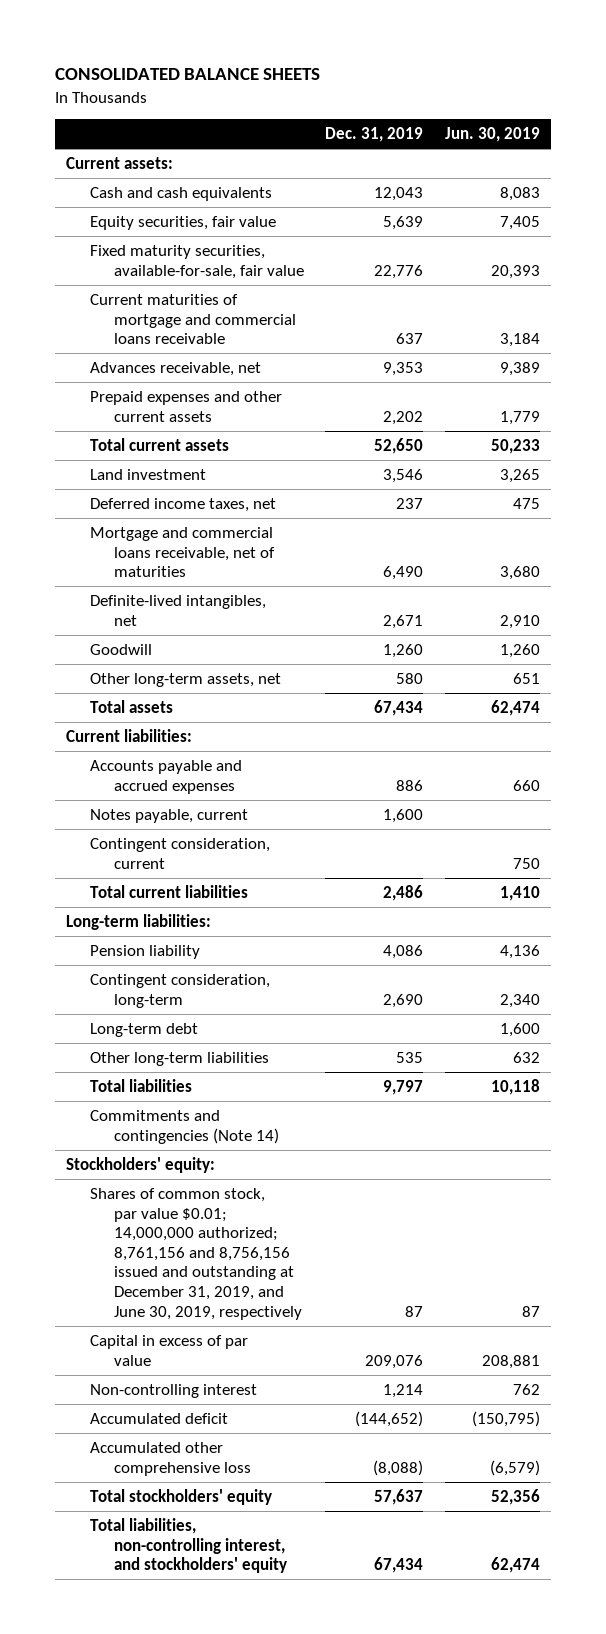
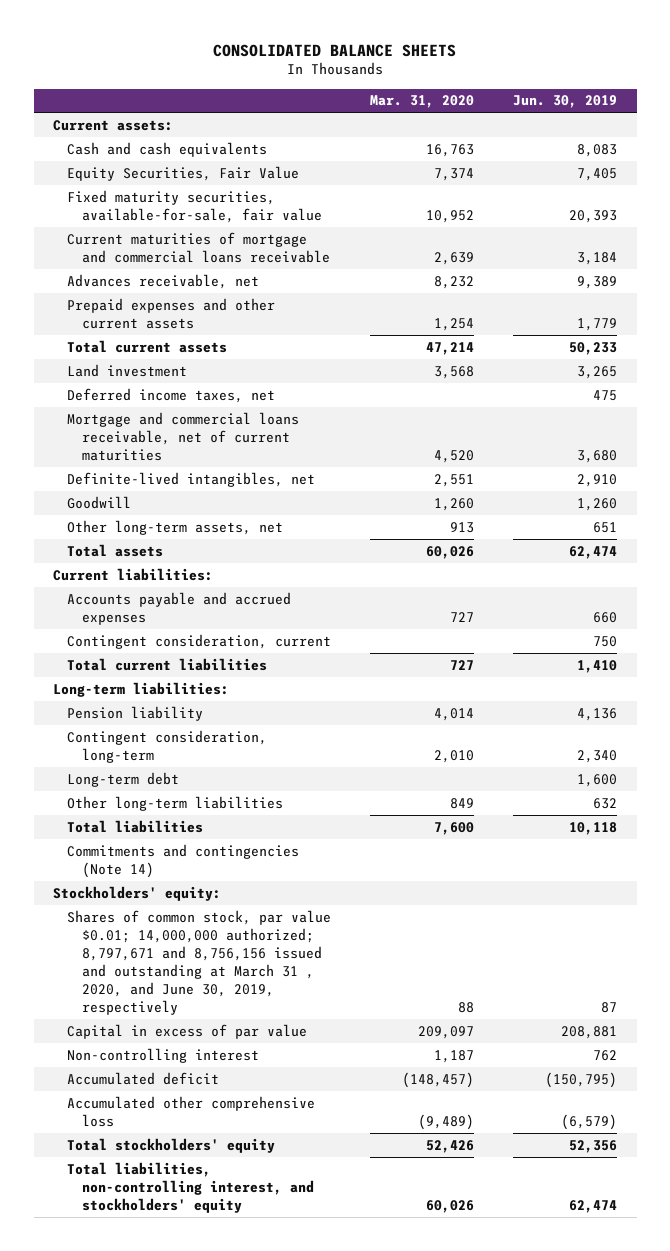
[325,126,424,142] Dec. 31, 2019 -> none
none -> [370,95,475,109] Mar. 31, 2020
[89,215,276,230] Equity securities, fair value -> [67,165,300,181] Equity Securities, Fair Value
[89,526,275,578] Mortgage and commercial loans receivable, net of maturities -> [67,411,300,461] Mortgage and commercial loans receivable, net of current maturities
[89,808,248,823] Notes payable, current -> none
[89,1187,302,1320] Shares of common stock, par value $0.01; 14,000,000 authorized; 8,761,156 and 8,756,156 issued and outstanding at December 31, 2019, and June 30, 2019, respectively -> [67,909,332,1015] Shares of common stock, par value $0.01; 14,000,000 authorized; 8,797,671 and 8,756,156 issued and outstanding at March 31 , 2020, and June 30, 2019, respectively

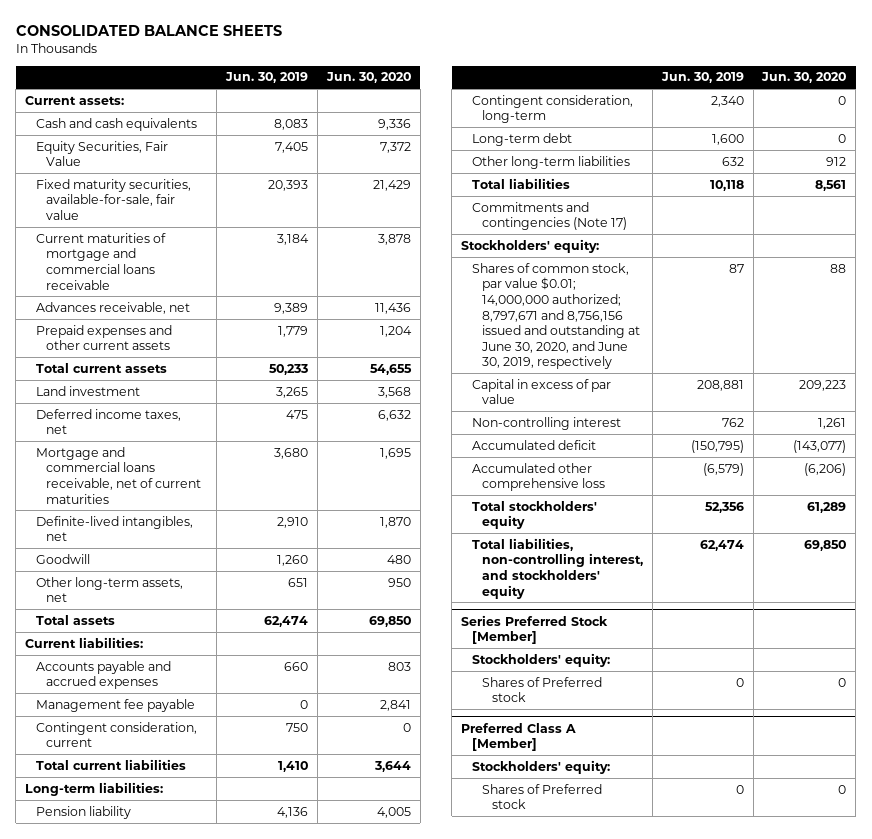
[370,95,475,109] Mar. 31, 2020 -> none
none -> [325,72,411,84] Jun. 30, 2020
none -> [35,698,195,712] Management fee payable
[67,843,300,878] Commitments and contingencies (Note 14) -> [471,201,627,231] Commitments and contingencies (Note 17)
[67,909,332,1015] Shares of common stock, par value $0.01; 14,000,000 authorized; 8,797,671 and 8,756,156 issued and outstanding at March 31 , 2020, and June 30, 2019, respectively -> [471,262,640,370] Shares of common stock, par value $0.01; 14,000,000 authorized; 8,797,671 and 8,756,156 issued and outstanding at June 30, 2020, and June 30, 2019, respectively
none -> [461,614,609,645] Series Preferred Stock [Member]
none -> [471,652,610,667] Stockholders' equity:
none -> [481,676,602,703] Shares of Preferred stock
none -> [461,722,577,752] Preferred Class A [Member]
none -> [471,759,610,774] Stockholders' equity:
none -> [481,783,602,810] Shares of Preferred stock

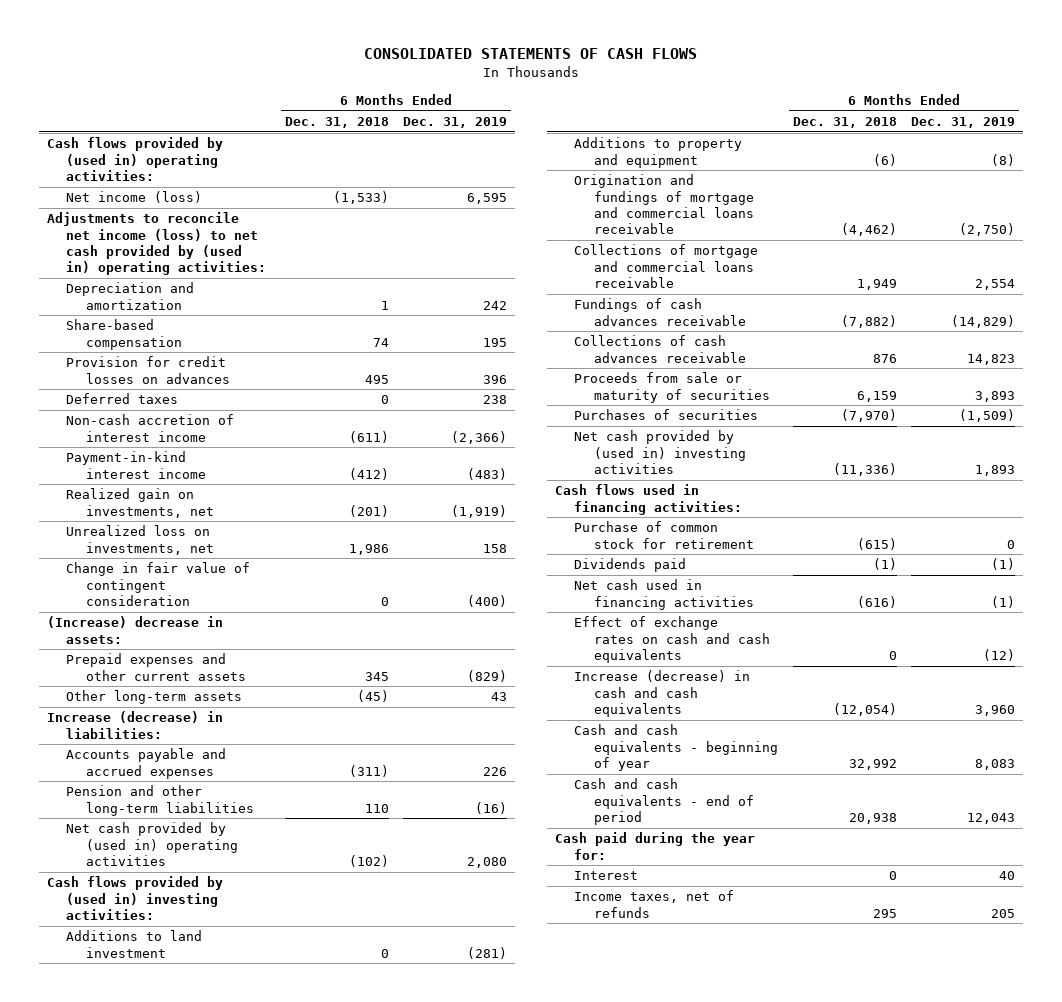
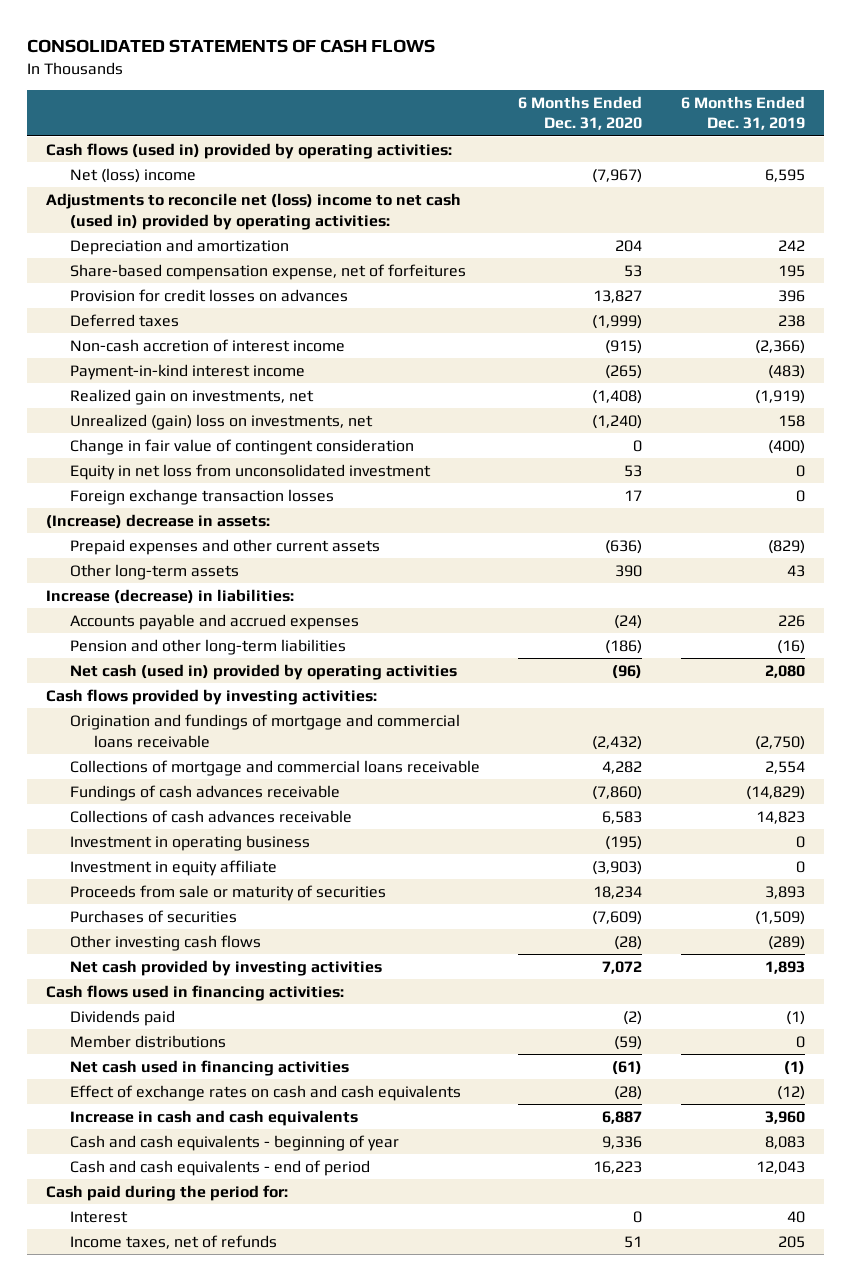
[284,116,389,128] Dec. 31, 2018 -> none
none -> [518,95,643,131] 6 Months Ended Dec. 31, 2020
[46,137,223,181] Cash flows provided by (used in) operating activities: -> [45,142,452,159] Cash flows (used in) provided by operating activities:
[66,191,203,204] Net income (loss) -> [70,167,197,183] Net (loss) income
[46,212,267,276] Adjustments to reconcile net income (loss) to net cash provided by (used in) operating activities: -> [45,192,461,230] Adjustments to reconcile net (loss) income to net cash (used in) provided by operating activities:
[66,319,182,350] Share-based compensation -> [70,263,467,280] Share-based compensation expense, net of forfeitures
[66,525,214,555] Unrealized loss on investments, net -> [70,413,374,430] Unrealized (gain) loss on investments, net
none -> [70,463,432,480] Equity in net loss from unconsolidated investment
none -> [70,488,335,505] Foreign exchange transaction losses
[66,930,203,958] Additions to land investment -> none
[574,137,743,168] Additions to property and equipment -> none
[66,822,238,866] Net cash provided by (used in) operating activities -> [70,663,458,680] Net cash (used in) provided by operating activities
[46,876,223,920] Cash flows provided by (used in) investing activities: -> [45,688,377,705] Cash flows provided by investing activities:
none -> [70,834,311,851] Investment in operating business
none -> [70,859,278,876] Investment in equity affiliate
none -> [70,934,262,951] Other investing cash flows
[574,430,746,474] Net cash provided by (used in) investing activities -> [70,959,383,976] Net cash provided by investing activities
[574,521,754,549] Purchase of common stock for retirement -> none
none -> [70,1034,227,1048] Member distributions
[574,670,751,717] Increase (decrease) in cash and cash equivalents -> [70,1109,359,1126] Increase in cash and cash equivalents
[554,832,755,860] Cash paid during the year for: -> [45,1184,288,1201] Cash paid during the period for:

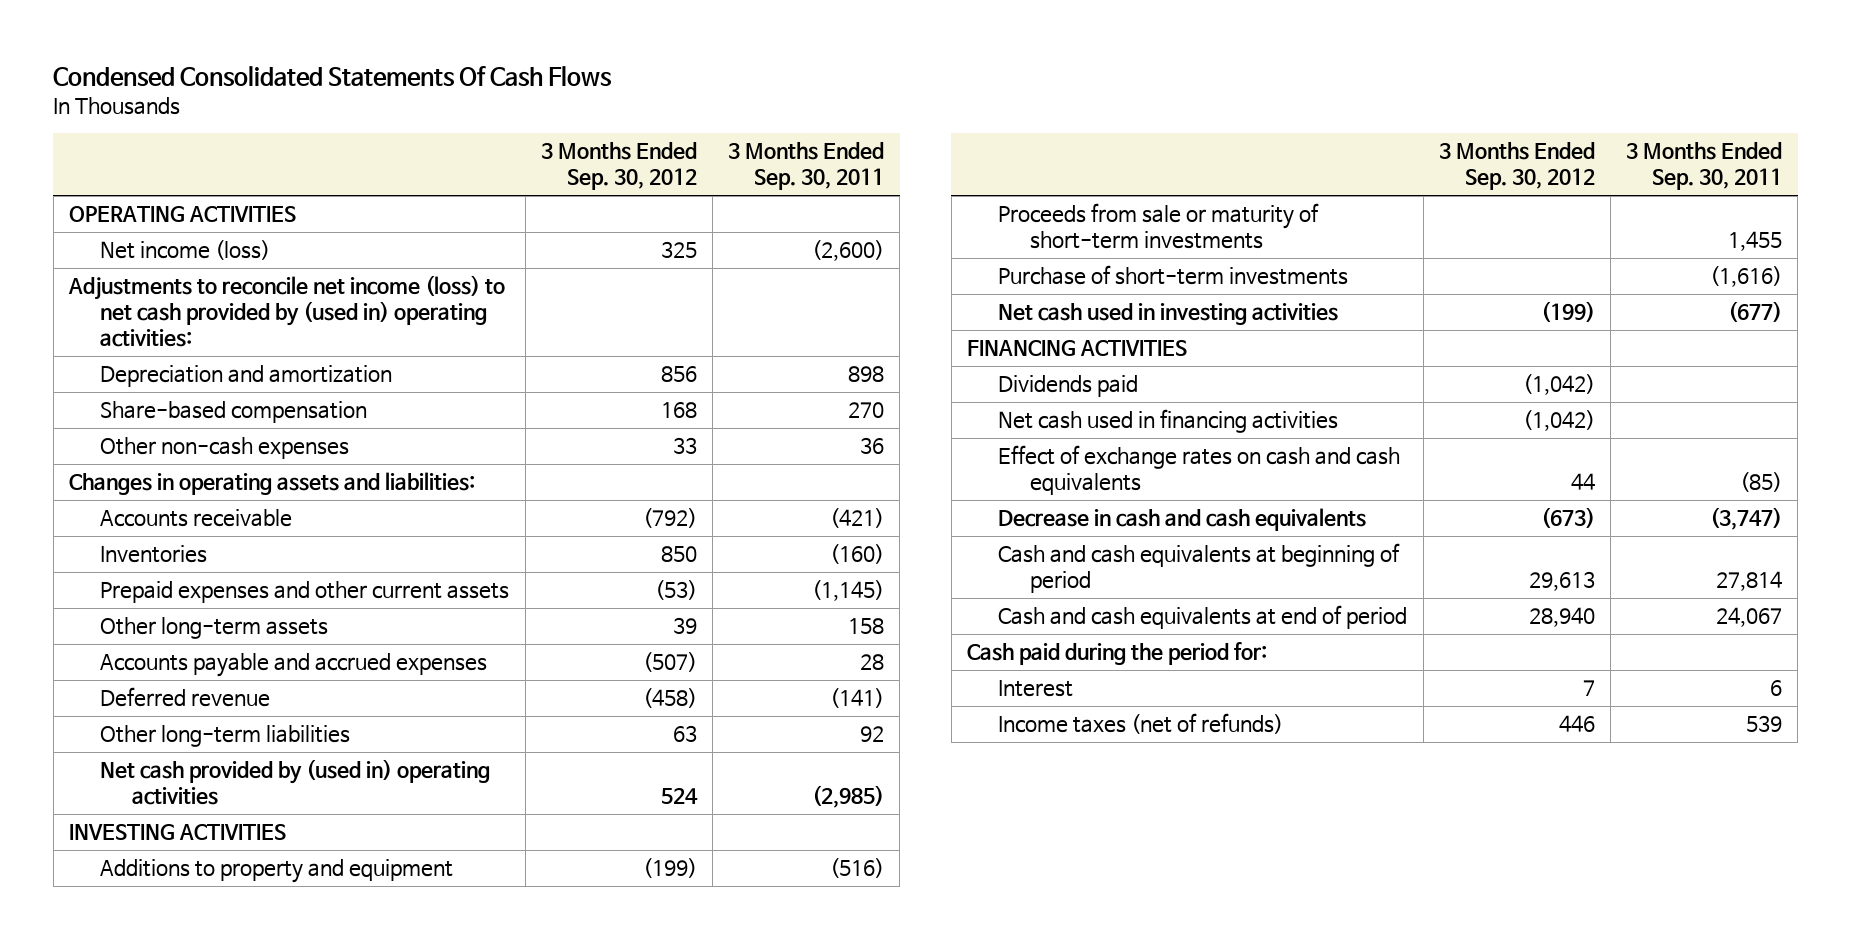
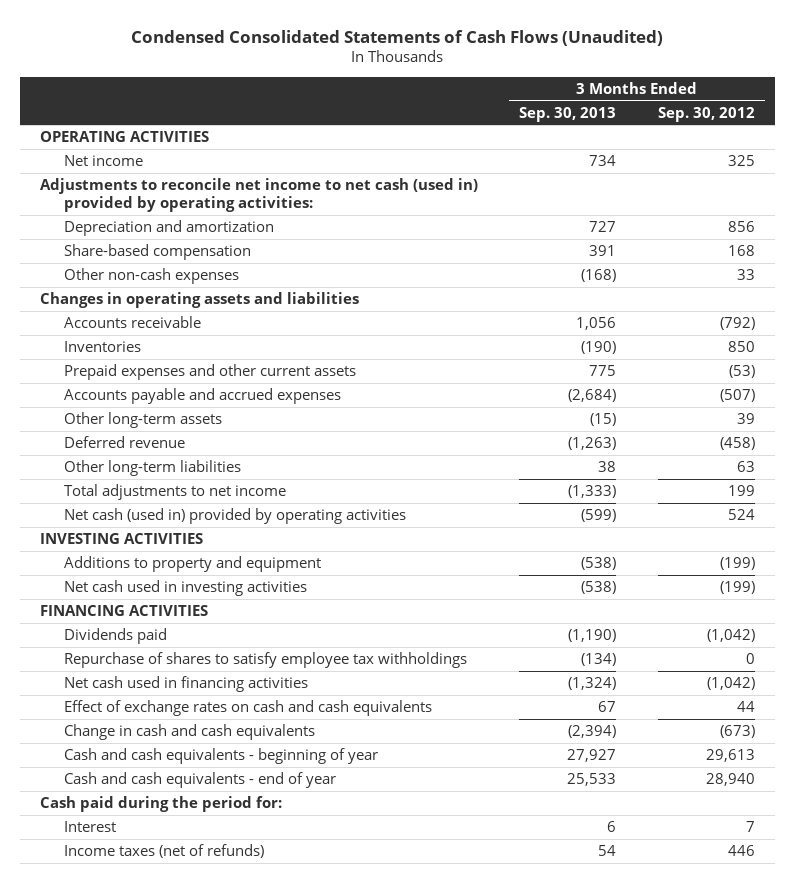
[53,65,613,87] Condensed Consolidated Statements Of Cash Flows -> [131,29,664,46] Condensed Consolidated Statements of Cash Flows (Unaudited)
[728,142,885,191] 3 Months Ended Sep. 30, 2011 -> none
none -> [519,106,617,122] Sep. 30, 2013
[100,240,271,261] Net income (loss) -> [63,155,143,167] Net income
[67,275,505,348] Adjustments to reconcile net income (loss) to net cash provided by (used in) operating activities: -> [40,178,479,213] Adjustments to reconcile net income to net cash (used in) provided by operating activities:
[68,472,475,496] Changes in operating assets and liabilities: -> [40,292,360,309] Changes in operating assets and liabilities
[100,617,329,640] Other long-term assets -> [63,412,222,429] Other long-term assets
none -> [63,484,286,501] Total adjustments to net income
[100,759,491,806] Net cash provided by (used in) operating activities -> [63,508,406,525] Net cash (used in) provided by operating activities
[998,203,1320,250] Proceeds from sale or maturity of short-term investments -> none
[998,265,1349,286] Purchase of short-term investments -> none
none -> [63,652,467,669] Repurchase of shares to satisfy employee tax withholdings
[998,508,1367,532] Decrease in cash and cash equivalents -> [63,724,315,741] Change in cash and cash equivalents
[998,543,1401,594] Cash and cash equivalents at beginning of period -> [63,748,378,765] Cash and cash equivalents - beginning of year
[998,605,1408,630] Cash and cash equivalents at end of period -> [63,772,336,789] Cash and cash equivalents - end of year

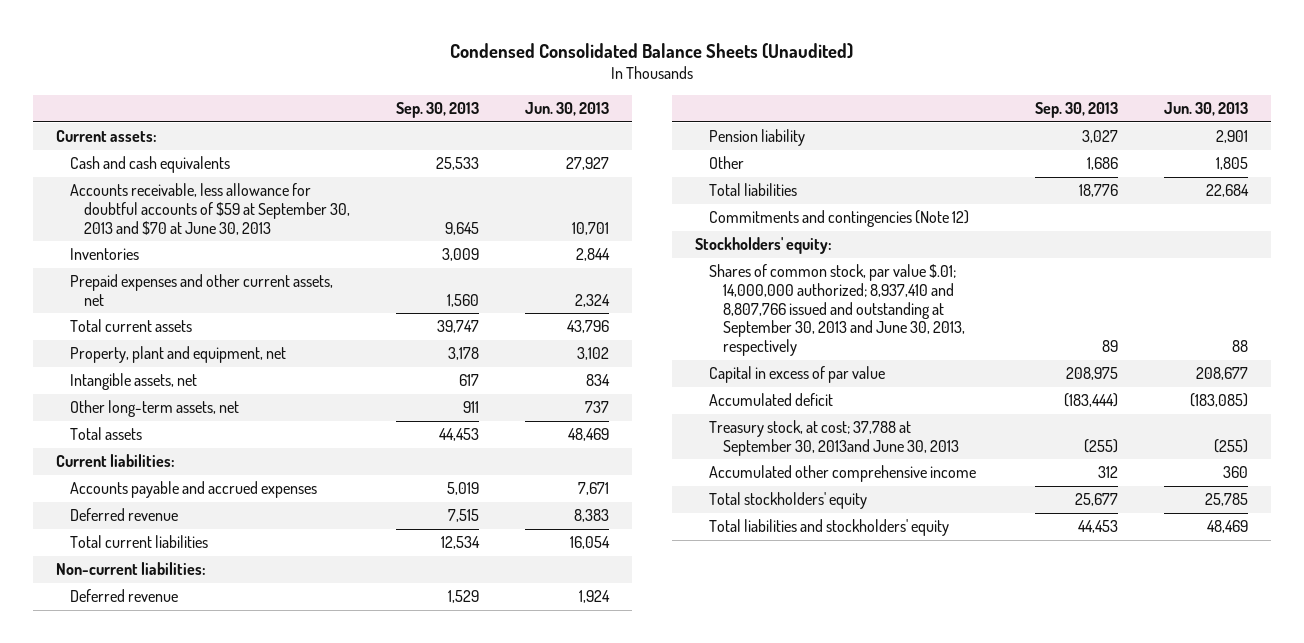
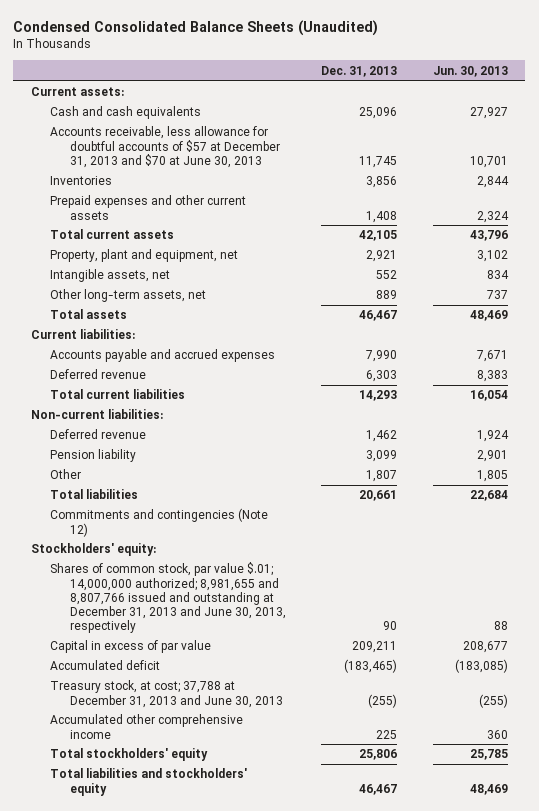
[396,102,480,119] Sep. 30, 2013 -> none
none -> [321,65,398,77] Dec. 31, 2013
[69,183,351,235] Accounts receivable, less allowance for doubtful accounts of $59 at September 30, 2013 and $70 at June 30, 2013 -> [50,126,280,168] Accounts receivable, less allowance for doubtful accounts of $57 at December 31, 2013 and $70 at June 30, 2013
[69,274,333,306] Prepaid expenses and other current assets, net -> [50,195,247,220] Prepaid expenses and other current assets
[708,264,966,357] Shares of common stock, par value $.01; 14,000,000 authorized; 8,937,410 and 8,807,766 issued and outstanding at September 30, 2013 and June 30, 2013, respectively -> [50,562,286,634] Shares of common stock, par value $.01; 14,000,000 authorized; 8,981,655 and 8,807,766 issued and outstanding at December 31, 2013 and June 30, 2013, respectively
[708,420,960,456] Treasury stock, at cost; 37,788 at September 30, 2013and June 30, 2013 -> [50,680,283,708] Treasury stock, at cost; 37,788 at December 31, 2013 and June 30, 2013

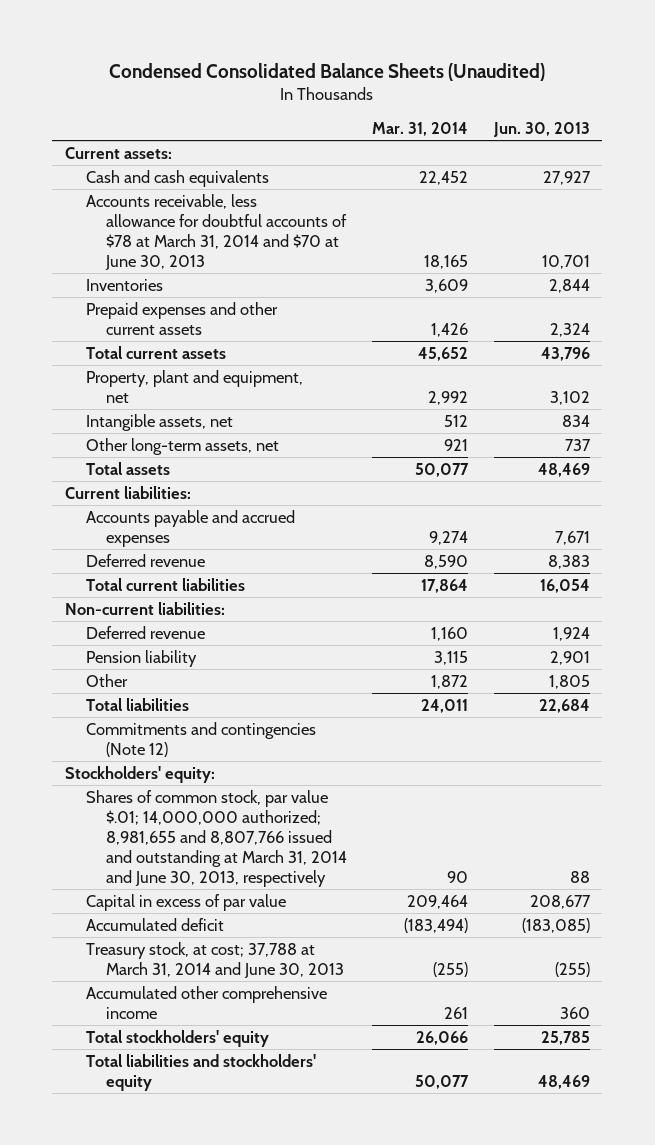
[321,65,398,77] Dec. 31, 2013 -> none
none -> [372,121,469,136] Mar. 31, 2014
[50,126,280,168] Accounts receivable, less allowance for doubtful accounts of $57 at December 31, 2013 and $70 at June 30, 2013 -> [85,193,348,270] Accounts receivable, less allowance for doubtful accounts of $78 at March 31, 2014 and $70 at June 30, 2013
[50,562,286,634] Shares of common stock, par value $.01; 14,000,000 authorized; 8,981,655 and 8,807,766 issued and outstanding at December 31, 2013 and June 30, 2013, respectively -> [85,789,348,887] Shares of common stock, par value $.01; 14,000,000 authorized; 8,981,655 and 8,807,766 issued and outstanding at March 31, 2014 and June 30, 2013, respectively
[50,680,283,708] Treasury stock, at cost; 37,788 at December 31, 2013 and June 30, 2013 -> [85,941,345,978] Treasury stock, at cost; 37,788 at March 31, 2014 and June 30, 2013

